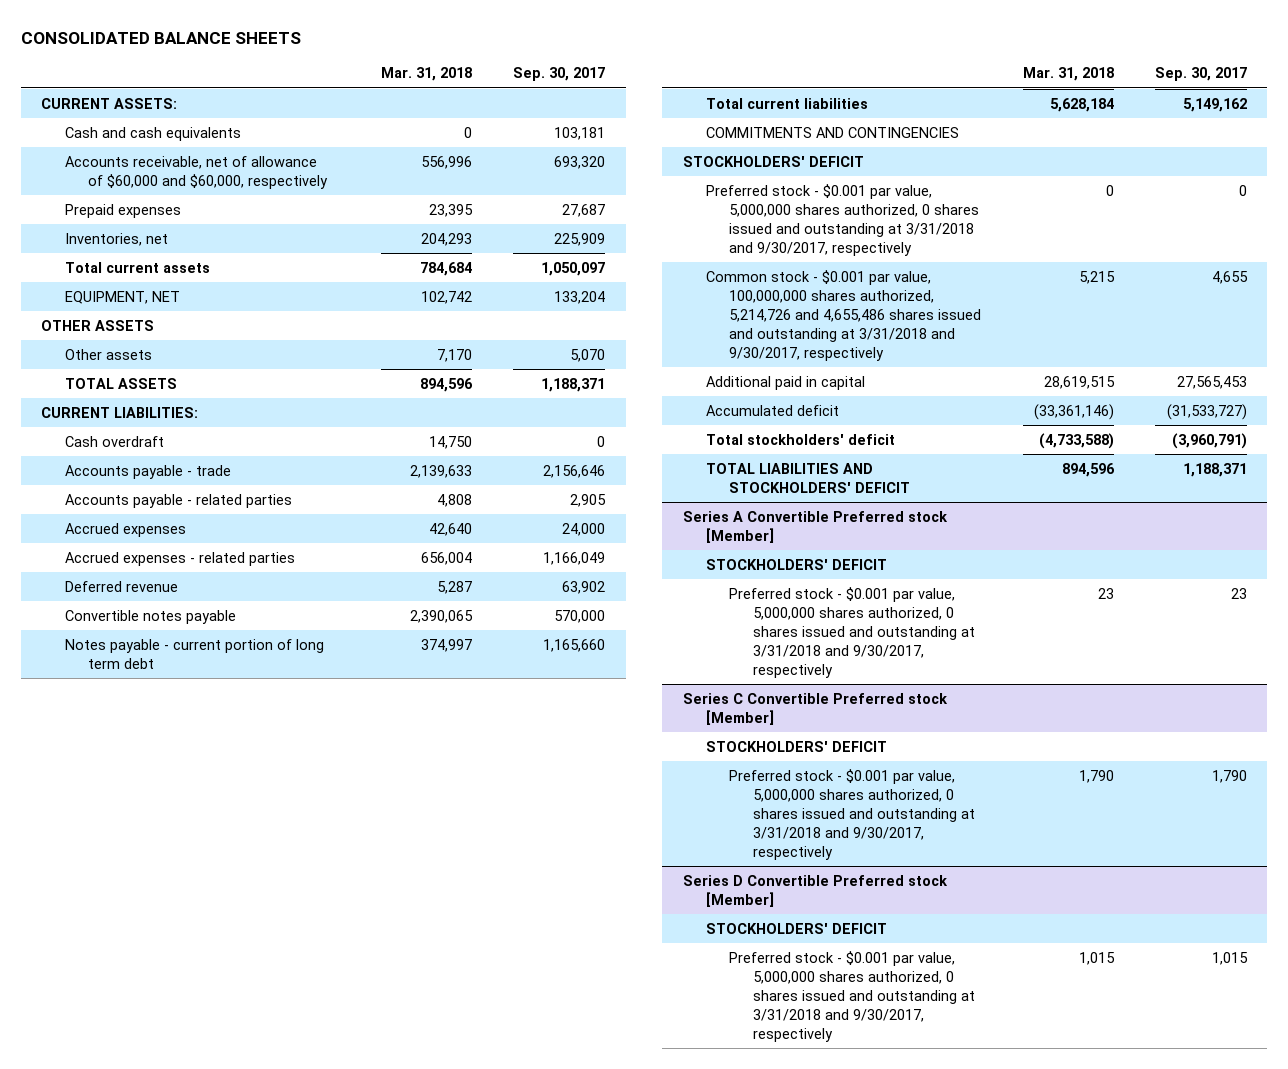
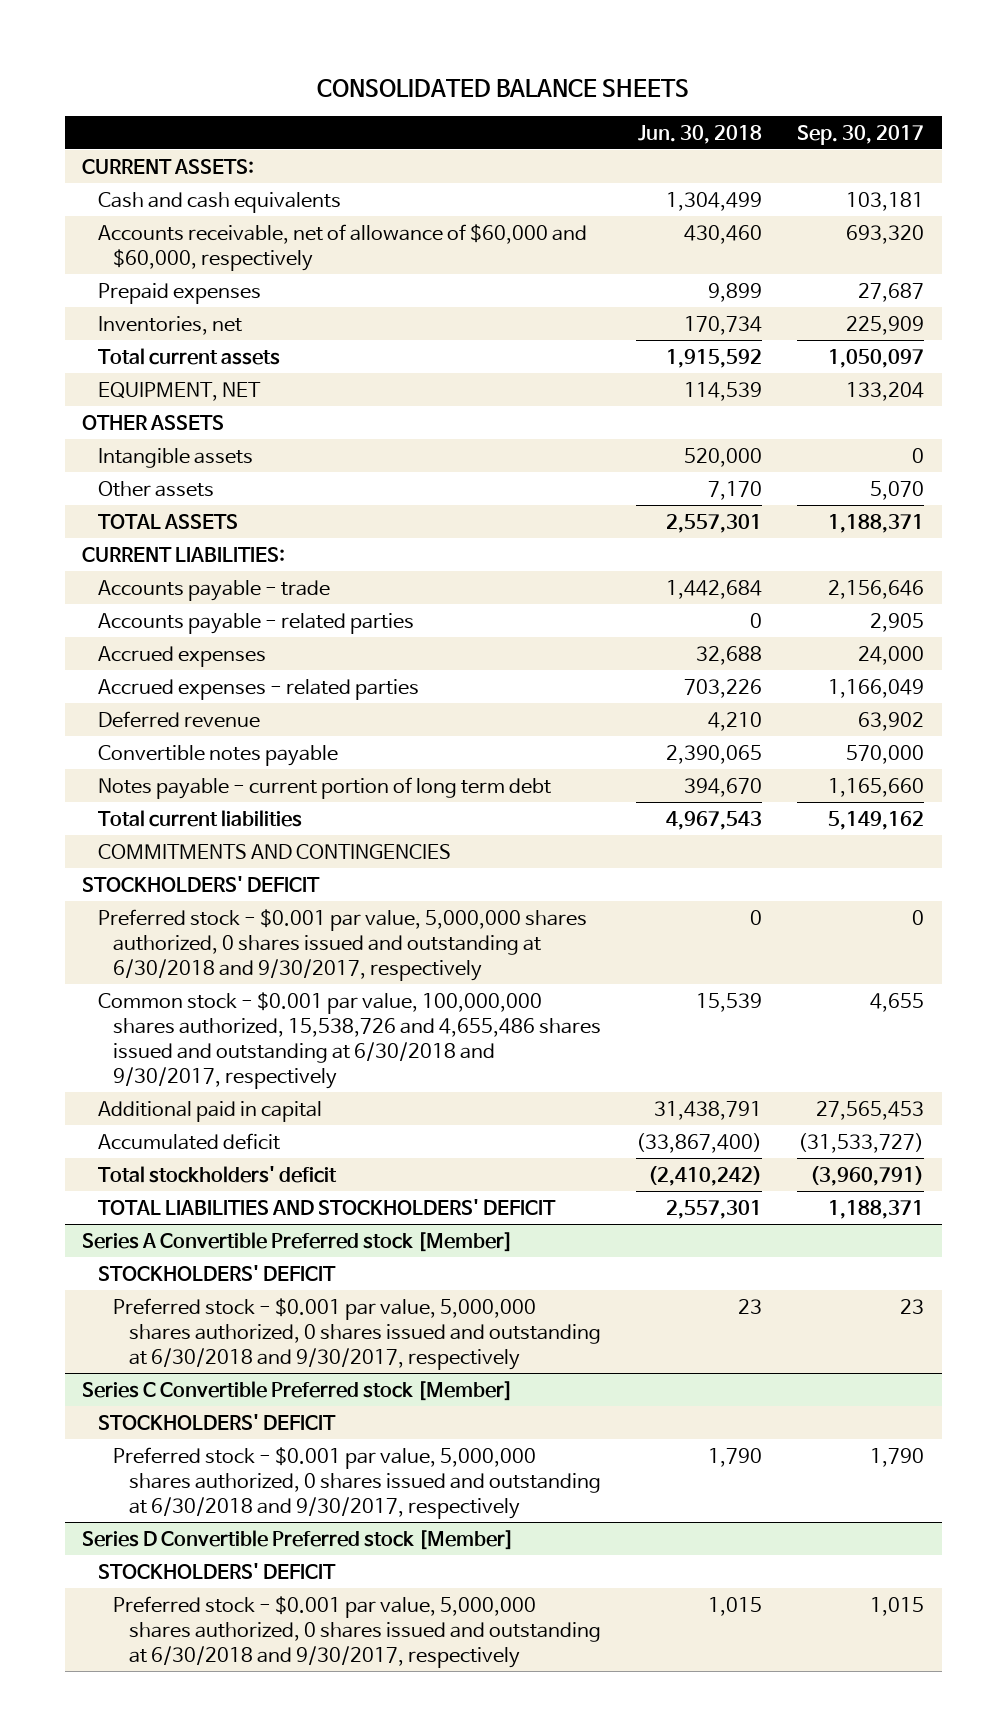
[381,67,473,82] Mar. 31, 2018 -> none
none -> [638,124,763,144] Jun. 30, 2018
none -> [97,447,253,468] Intangible assets
[64,435,164,447] Cash overdraft -> none
[706,183,980,256] Preferred stock - $0.001 par value, 5,000,000 shares authorized, 0 shares issued and outstanding at 3/31/2018 and 9/30/2017, respectively -> [97,908,587,981] Preferred stock - $0.001 par value, 5,000,000 shares authorized, 0 shares issued and outstanding at 6/30/2018 and 9/30/2017, respectively
[706,269,982,361] Common stock - $0.001 par value, 100,000,000 shares authorized, 5,214,726 and 4,655,486 shares issued and outstanding at 3/31/2018 and 9/30/2017, respectively -> [97,991,602,1090] Common stock - $0.001 par value, 100,000,000 shares authorized, 15,538,726 and 4,655,486 shares issued and outstanding at 6/30/2018 and 9/30/2017, respectively
[729,586,975,678] Preferred stock - $0.001 par value, 5,000,000 shares authorized, 0 shares issued and outstanding at 3/31/2018 and 9/30/2017, respectively -> [113,1297,601,1370] Preferred stock - $0.001 par value, 5,000,000 shares authorized, 0 shares issued and outstanding at 6/30/2018 and 9/30/2017, respectively
[729,768,975,860] Preferred stock - $0.001 par value, 5,000,000 shares authorized, 0 shares issued and outstanding at 3/31/2018 and 9/30/2017, respectively -> [113,1446,601,1519] Preferred stock - $0.001 par value, 5,000,000 shares authorized, 0 shares issued and outstanding at 6/30/2018 and 9/30/2017, respectively
[729,950,975,1042] Preferred stock - $0.001 par value, 5,000,000 shares authorized, 0 shares issued and outstanding at 3/31/2018 and 9/30/2017, respectively -> [113,1595,601,1668] Preferred stock - $0.001 par value, 5,000,000 shares authorized, 0 shares issued and outstanding at 6/30/2018 and 9/30/2017, respectively

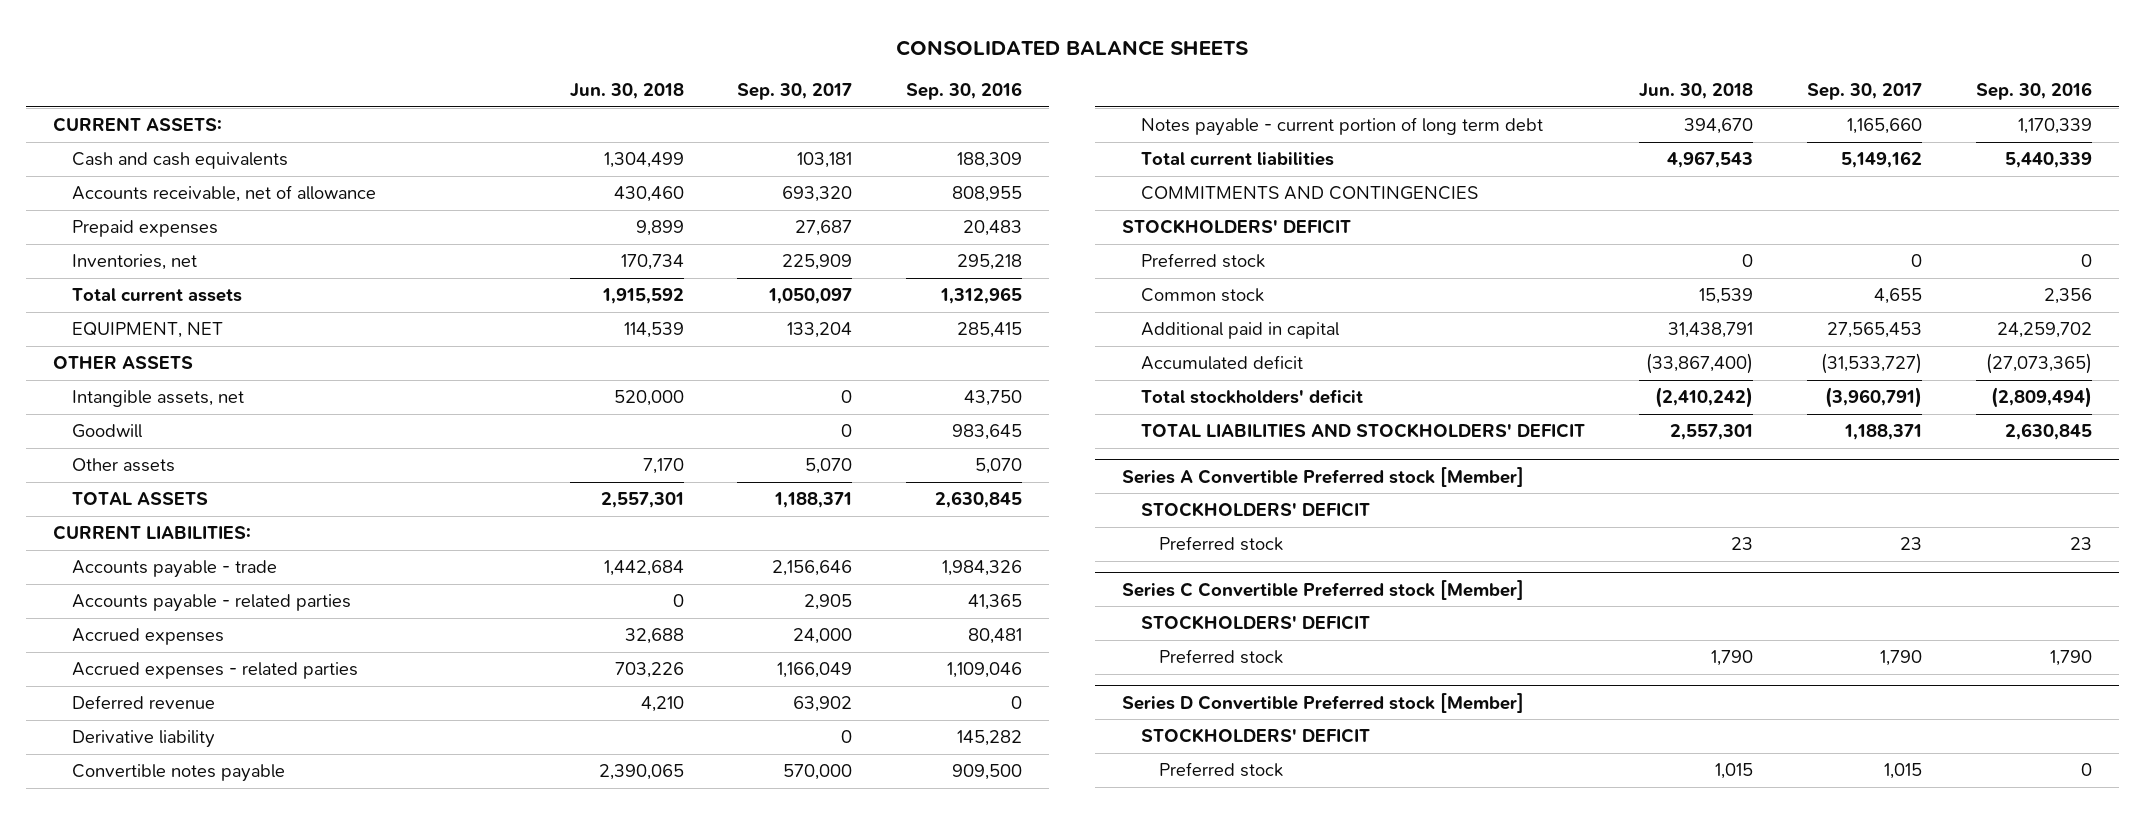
none -> [906,81,1023,100] Sep. 30, 2016
[97,223,587,271] Accounts receivable, net of allowance of $60,000 and $60,000, respectively -> [71,185,376,203] Accounts receivable, net of allowance
[97,447,253,468] Intangible assets -> [71,390,244,408] Intangible assets, net
none -> [71,424,142,439] Goodwill
none -> [71,730,215,749] Derivative liability
[97,908,587,981] Preferred stock - $0.001 par value, 5,000,000 shares authorized, 0 shares issued and outstanding at 6/30/2018 and 9/30/2017, respectively -> [1140,253,1265,269] Preferred stock
[97,991,602,1090] Common stock - $0.001 par value, 100,000,000 shares authorized, 15,538,726 and 4,655,486 shares issued and outstanding at 6/30/2018 and 9/30/2017, respectively -> [1140,288,1264,303] Common stock
[113,1297,601,1370] Preferred stock - $0.001 par value, 5,000,000 shares authorized, 0 shares issued and outstanding at 6/30/2018 and 9/30/2017, respectively -> [1159,536,1284,552] Preferred stock
[113,1446,601,1519] Preferred stock - $0.001 par value, 5,000,000 shares authorized, 0 shares issued and outstanding at 6/30/2018 and 9/30/2017, respectively -> [1159,649,1284,665] Preferred stock
[113,1595,601,1668] Preferred stock - $0.001 par value, 5,000,000 shares authorized, 0 shares issued and outstanding at 6/30/2018 and 9/30/2017, respectively -> [1159,762,1284,778] Preferred stock

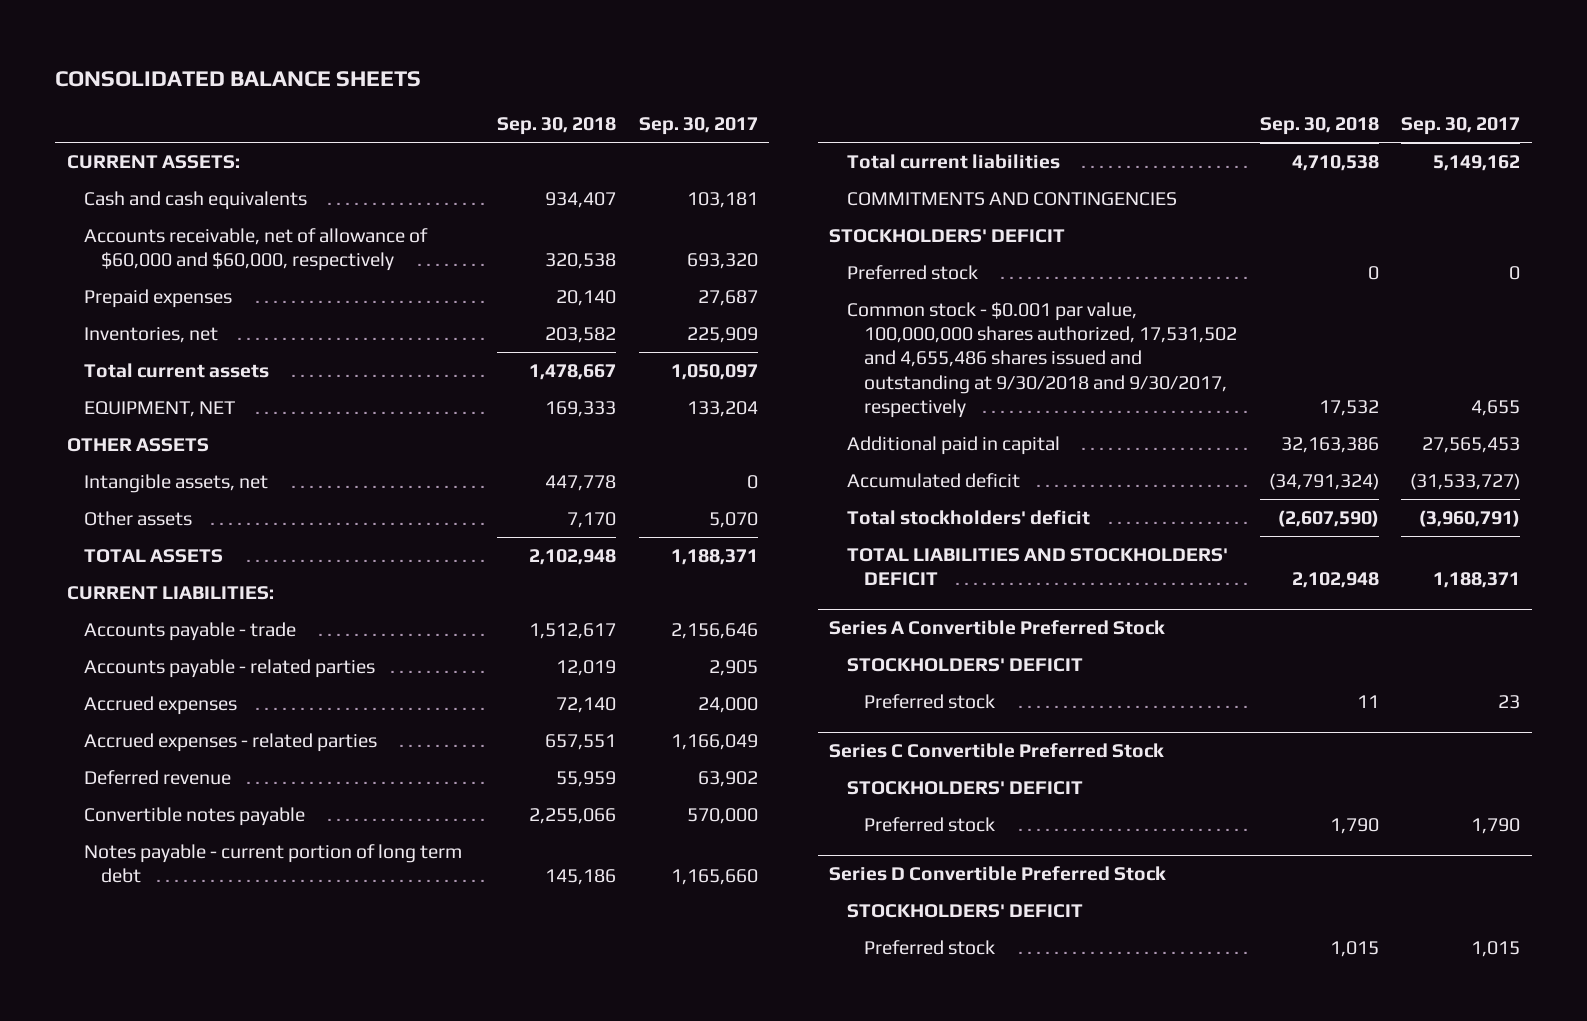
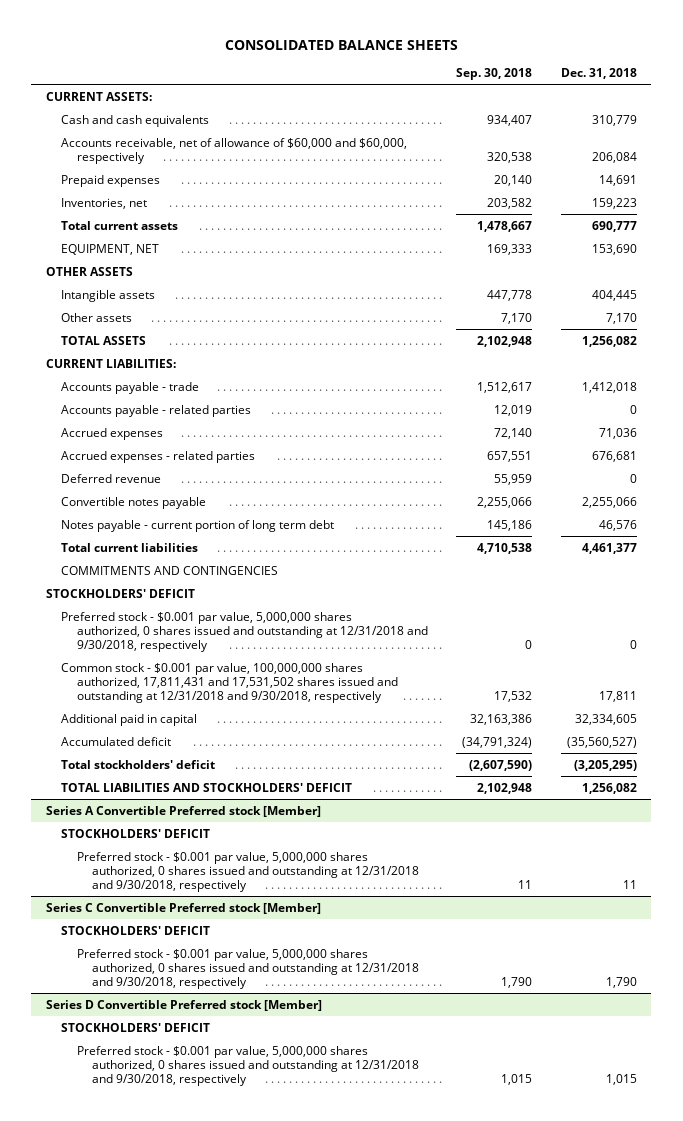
[638,117,758,136] Sep. 30, 2017 -> none
none -> [561,68,638,80] Dec. 31, 2018
[83,473,268,493] Intangible assets, net -> [61,289,156,302] Intangible assets
[846,264,978,280] Preferred stock -> [61,611,428,652] Preferred stock - $0.001 par value, 5,000,000 shares authorized, 0 shares issued and outstanding at 12/31/2018 and 9/30/2018, respectively
[846,301,1237,418] Common stock - $0.001 par value, 100,000,000 shares authorized, 17,531,502 and 4,655,486 shares issued and outstanding at 9/30/2018 and 9/30/2017, respectively -> [61,662,398,703] Common stock - $0.001 par value, 100,000,000 shares authorized, 17,811,431 and 17,531,502 shares issued and outstanding at 12/31/2018 and 9/30/2018, respectively
[829,619,1166,635] Series A Convertible Preferred Stock -> [45,805,321,817] Series A Convertible Preferred stock [Member]
[863,693,995,709] Preferred stock -> [76,851,420,892] Preferred stock - $0.001 par value, 5,000,000 shares authorized, 0 shares issued and outstanding at 12/31/2018 and 9/30/2018, respectively
[829,742,1165,758] Series C Convertible Preferred Stock -> [45,902,321,914] Series C Convertible Preferred stock [Member]
[863,816,995,832] Preferred stock -> [76,948,420,989] Preferred stock - $0.001 par value, 5,000,000 shares authorized, 0 shares issued and outstanding at 12/31/2018 and 9/30/2018, respectively
[829,865,1167,881] Series D Convertible Preferred Stock -> [45,999,322,1011] Series D Convertible Preferred stock [Member]
[863,939,995,955] Preferred stock -> [76,1045,420,1086] Preferred stock - $0.001 par value, 5,000,000 shares authorized, 0 shares issued and outstanding at 12/31/2018 and 9/30/2018, respectively

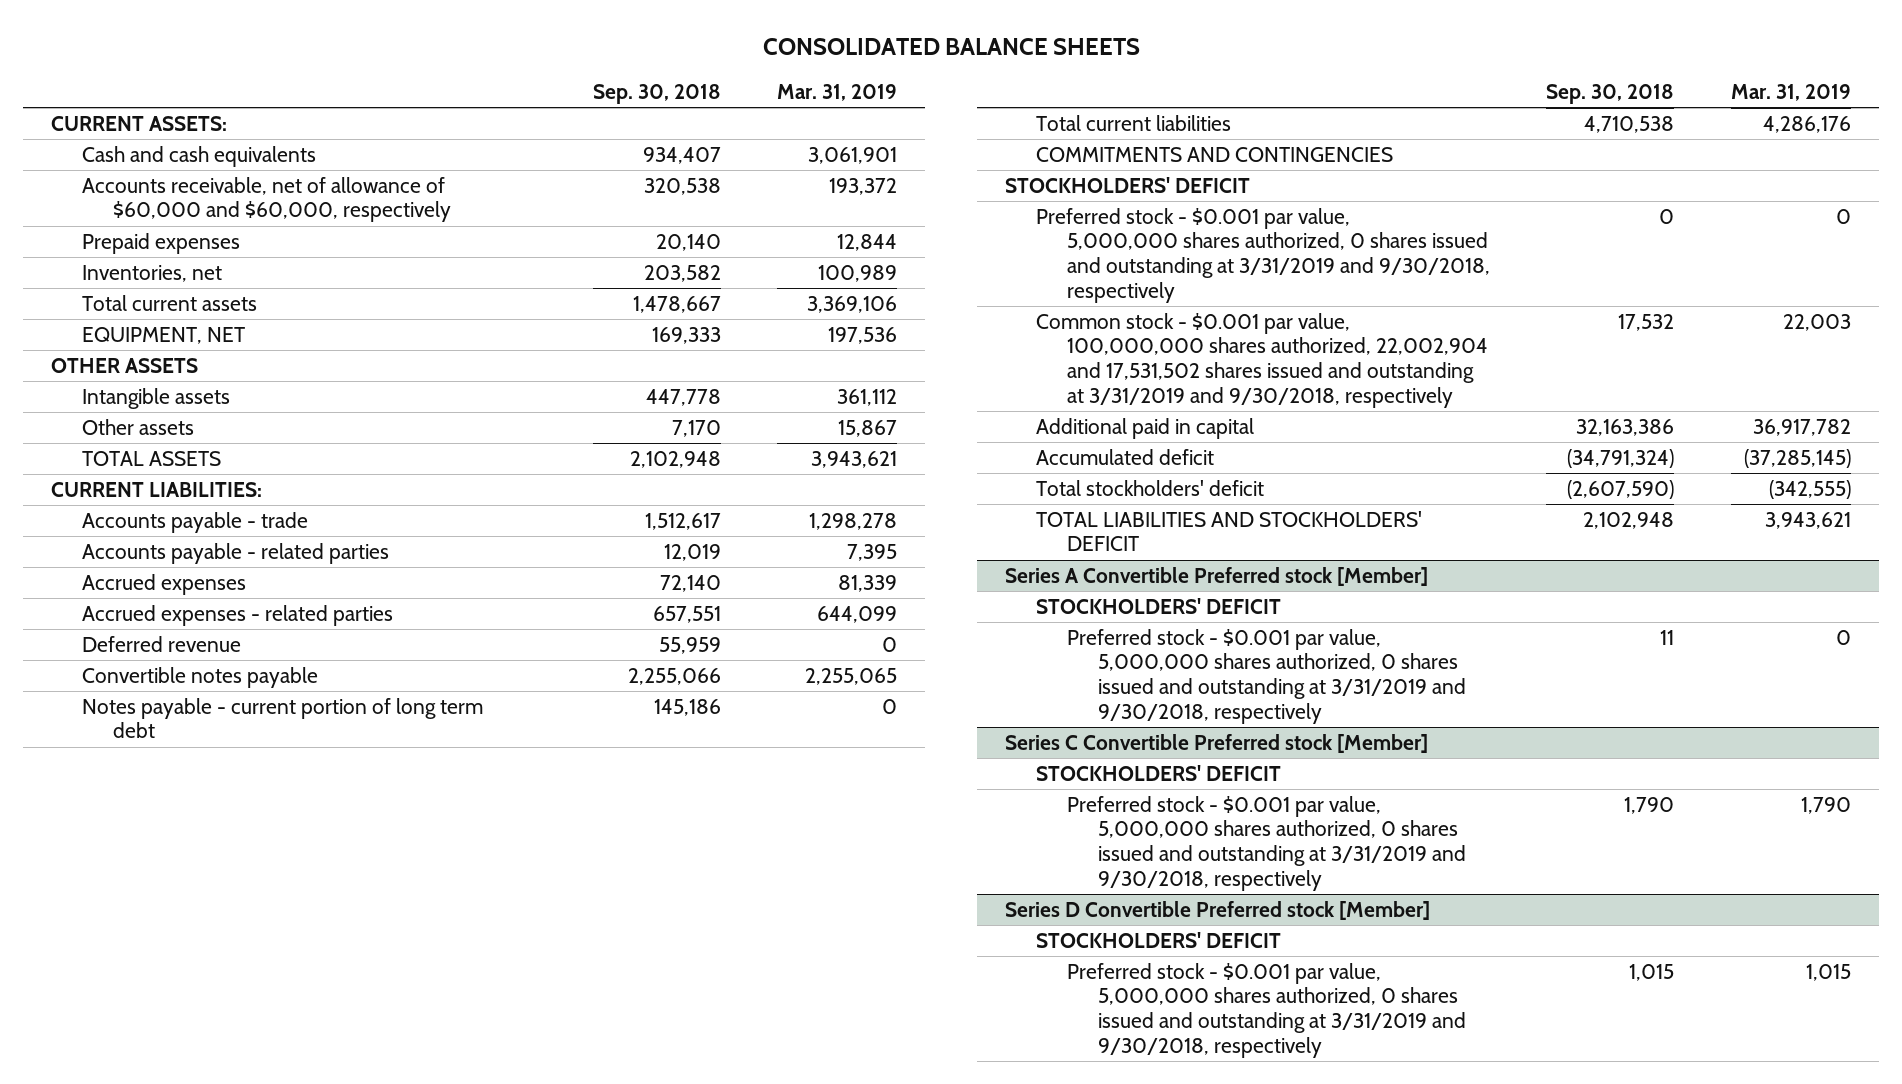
[561,68,638,80] Dec. 31, 2018 -> none
none -> [776,83,897,101] Mar. 31, 2019
[61,611,428,652] Preferred stock - $0.001 par value, 5,000,000 shares authorized, 0 shares issued and outstanding at 12/31/2018 and 9/30/2018, respectively -> [1036,207,1491,303] Preferred stock - $0.001 par value, 5,000,000 shares authorized, 0 shares issued and outstanding at 3/31/2019 and 9/30/2018, respectively
[61,662,398,703] Common stock - $0.001 par value, 100,000,000 shares authorized, 17,811,431 and 17,531,502 shares issued and outstanding at 12/31/2018 and 9/30/2018, respectively -> [1036,312,1489,408] Common stock - $0.001 par value, 100,000,000 shares authorized, 22,002,904 and 17,531,502 shares issued and outstanding at 3/31/2019 and 9/30/2018, respectively
[76,851,420,892] Preferred stock - $0.001 par value, 5,000,000 shares authorized, 0 shares issued and outstanding at 12/31/2018 and 9/30/2018, respectively -> [1067,628,1467,724] Preferred stock - $0.001 par value, 5,000,000 shares authorized, 0 shares issued and outstanding at 3/31/2019 and 9/30/2018, respectively
[76,948,420,989] Preferred stock - $0.001 par value, 5,000,000 shares authorized, 0 shares issued and outstanding at 12/31/2018 and 9/30/2018, respectively -> [1067,795,1467,891] Preferred stock - $0.001 par value, 5,000,000 shares authorized, 0 shares issued and outstanding at 3/31/2019 and 9/30/2018, respectively
[76,1045,420,1086] Preferred stock - $0.001 par value, 5,000,000 shares authorized, 0 shares issued and outstanding at 12/31/2018 and 9/30/2018, respectively -> [1067,962,1467,1058] Preferred stock - $0.001 par value, 5,000,000 shares authorized, 0 shares issued and outstanding at 3/31/2019 and 9/30/2018, respectively

